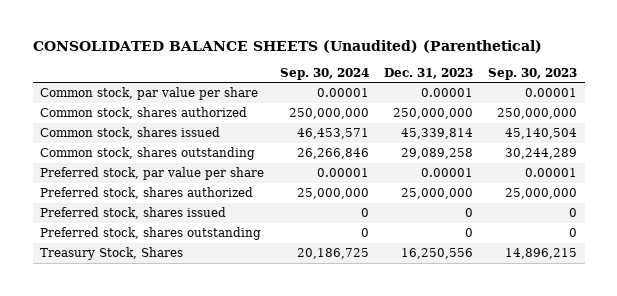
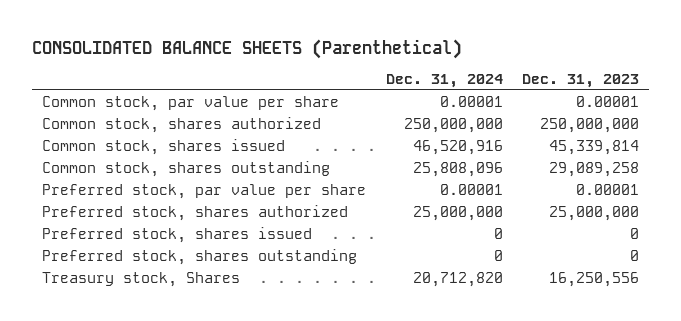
[32,39,542,53] CONSOLIDATED BALANCE SHEETS (Unaudited) (Parenthetical) -> [31,39,462,60] CONSOLIDATED BALANCE SHEETS (Parenthetical)
[279,67,369,80] Sep. 30, 2024 -> none
[488,67,578,80] Sep. 30, 2023 -> none
none -> [385,74,503,89] Dec. 31, 2024
[40,247,184,261] Treasury Stock, Shares -> [41,271,240,287] Treasury stock, Shares

